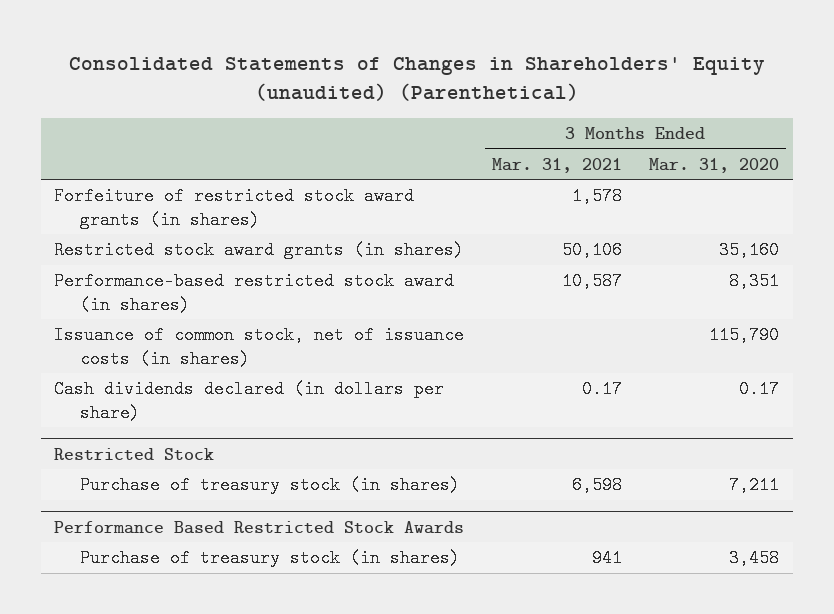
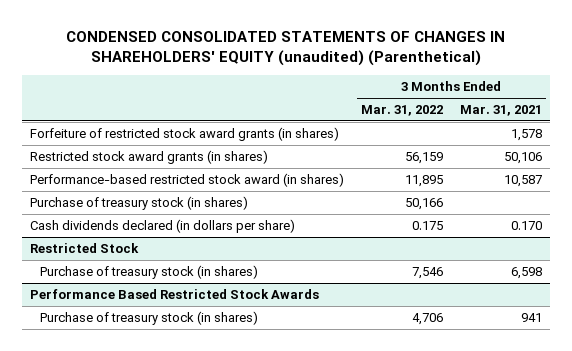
[68,56,765,102] Consolidated Statements of Changes in Shareholders' Equity (unaudited) (Parenthetical) -> [65,31,505,67] CONDENSED CONSOLIDATED STATEMENTS OF CHANGES IN SHAREHOLDERS' EQUITY (unaudited) (Parenthetical)
[649,157,780,173] Mar. 31, 2020 -> none
none -> [360,105,443,117] Mar. 31, 2022
[54,326,465,368] Issuance of common stock, net of issuance costs (in shares) -> none
none -> [30,196,249,211] Purchase of treasury stock (in shares)
[581,380,622,399] 0.17 -> [510,221,542,231] 0.170

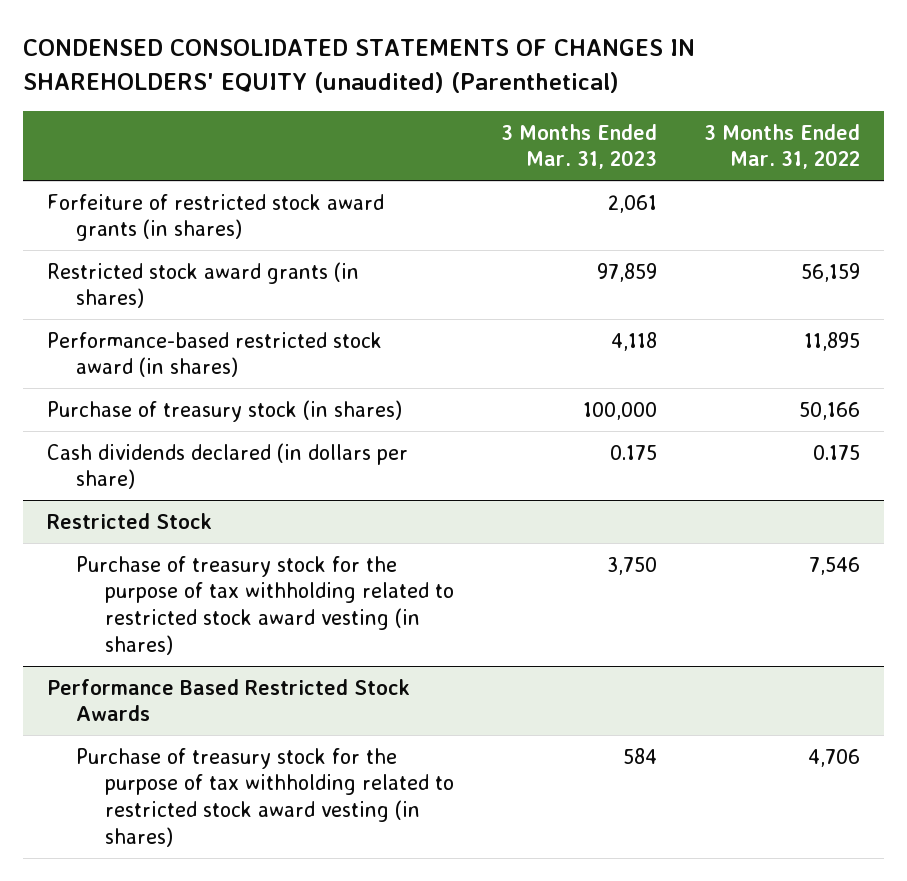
[459,105,542,117] Mar. 31, 2021 -> none
none -> [500,123,657,170] 3 Months Ended Mar. 31, 2023
[39,265,258,280] Purchase of treasury stock (in shares) -> [75,555,454,655] Purchase of treasury stock for the purpose of tax withholding related to restricted stock award vesting (in shares)
[39,311,258,326] Purchase of treasury stock (in shares) -> [75,747,454,847] Purchase of treasury stock for the purpose of tax withholding related to restricted stock award vesting (in shares)

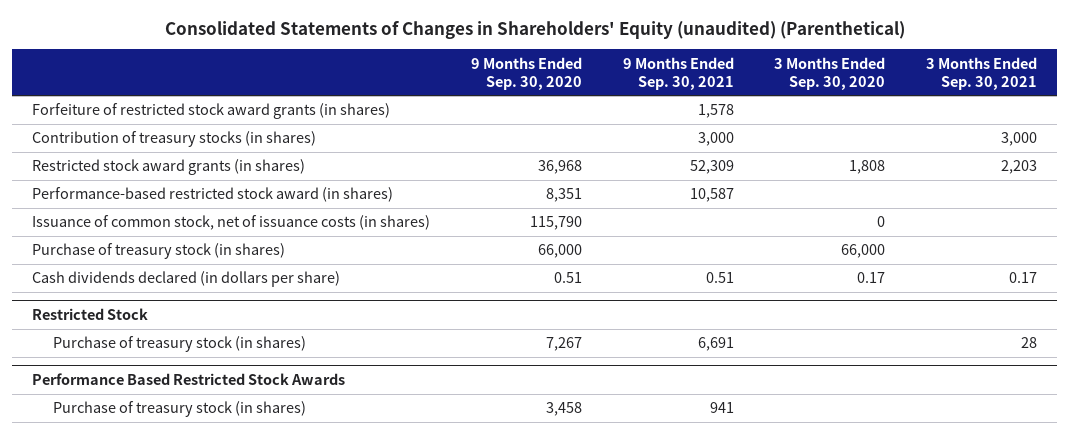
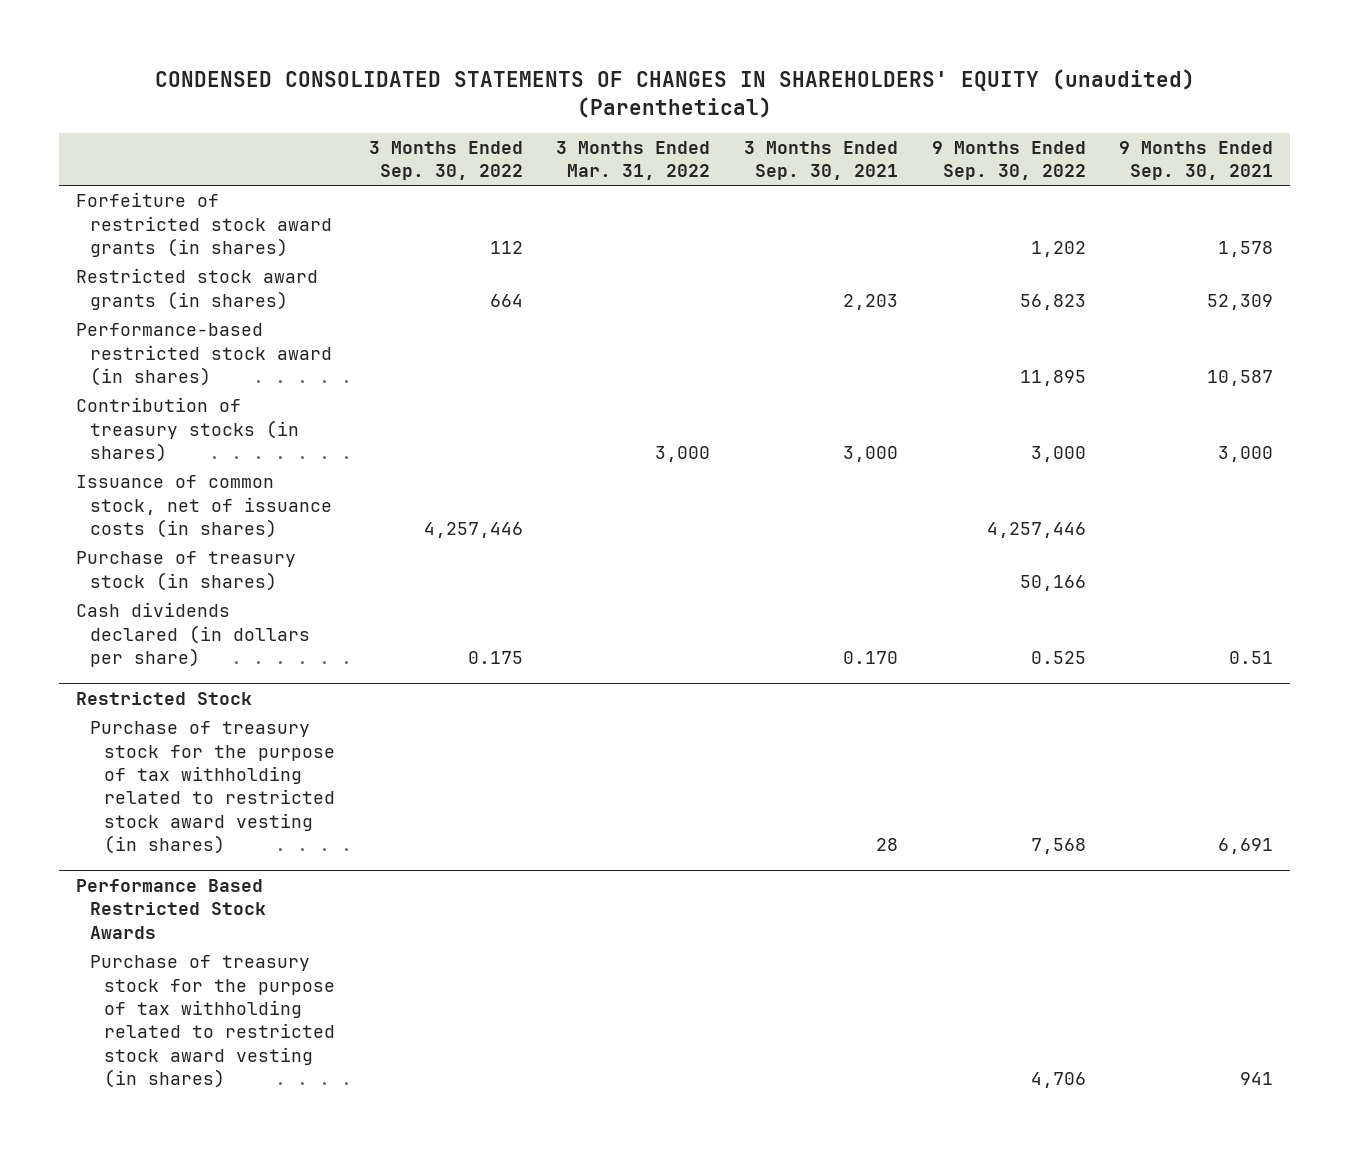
[164,20,905,39] Consolidated Statements of Changes in Shareholders' Equity (unaudited) (Parenthetical) -> [154,68,1195,118] CONDENSED CONSOLIDATED STATEMENTS OF CHANGES IN SHAREHOLDERS' EQUITY (unaudited) (Parenthetical)
[471,56,583,90] 9 Months Ended Sep. 30, 2020 -> none
[774,56,886,90] 3 Months Ended Sep. 30, 2020 -> none
none -> [368,140,523,181] 3 Months Ended Sep. 30, 2022
none -> [556,140,711,181] 3 Months Ended Mar. 31, 2022
none -> [931,140,1086,181] 9 Months Ended Sep. 30, 2022
[32,131,317,148] Contribution of treasury stocks (in shares) -> [75,397,299,462] Contribution of treasury stocks (in shares)
[1008,272,1037,284] 0.17 -> [842,650,898,664] 0.170
[52,336,306,353] Purchase of treasury stock (in shares) -> [89,721,335,854] Purchase of treasury stock for the purpose of tax withholding related to restricted stock award vesting (in shares)
[52,401,306,418] Purchase of treasury stock (in shares) -> [89,955,335,1088] Purchase of treasury stock for the purpose of tax withholding related to restricted stock award vesting (in shares)

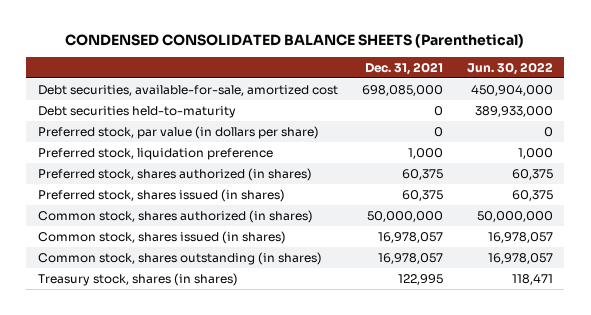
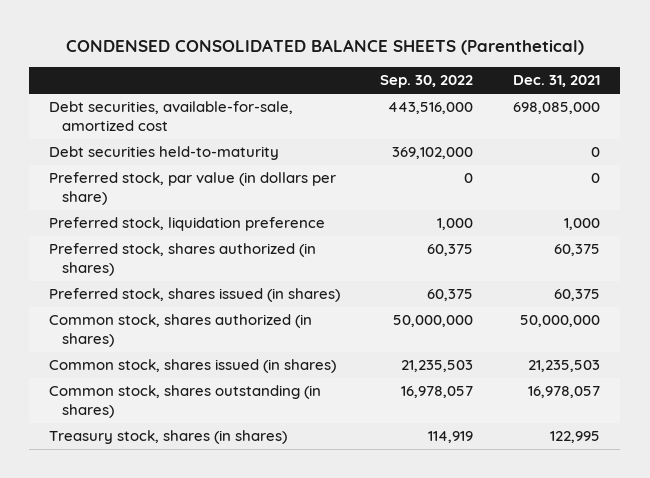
[466,61,553,75] Jun. 30, 2022 -> none
none -> [380,75,474,89] Sep. 30, 2022
[377,231,443,243] 16,978,057 -> [528,360,601,373] 21,235,503

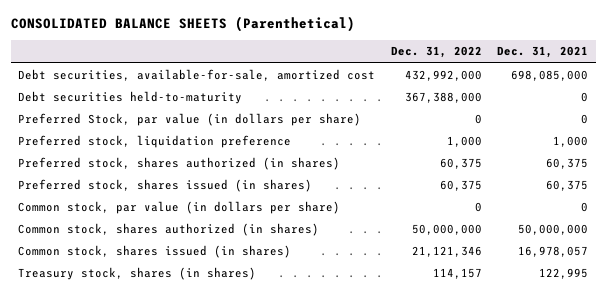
[65,39,584,56] CONDENSED CONSOLIDATED BALANCE SHEETS (Parenthetical) -> [10,16,355,33] CONSOLIDATED BALANCE SHEETS (Parenthetical)
[380,75,474,89] Sep. 30, 2022 -> none
none -> [390,46,482,59] Dec. 31, 2022
[49,172,337,205] Preferred stock, par value (in dollars per share) -> [18,113,362,127] Preferred Stock, par value (in dollars per share)
none -> [18,201,341,215] Common stock, par value (in dollars per share)
[49,385,322,418] Common stock, shares outstanding (in shares) -> none
[528,360,601,373] 21,235,503 -> [518,246,589,258] 16,978,057

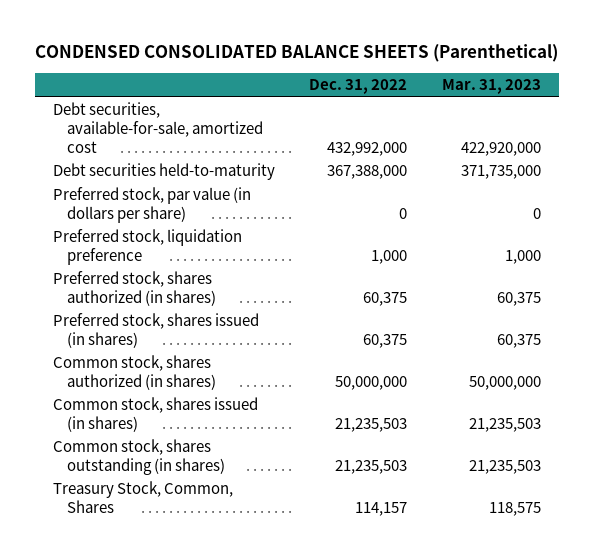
[10,16,355,33] CONSOLIDATED BALANCE SHEETS (Parenthetical) -> [35,44,559,63] CONDENSED CONSOLIDATED BALANCE SHEETS (Parenthetical)
[497,46,589,59] Dec. 31, 2021 -> none
none -> [442,79,542,95] Mar. 31, 2023
[18,113,362,127] Preferred Stock, par value (in dollars per share) -> [52,187,251,224] Preferred stock, par value (in dollars per share)
[18,201,341,215] Common stock, par value (in dollars per share) -> none
[411,246,482,258] 21,121,346 -> [335,418,408,433] 21,235,503
none -> [52,439,226,476] Common stock, shares outstanding (in shares)
[18,267,257,281] Treasury stock, shares (in shares) -> [52,481,233,514] Treasury Stock, Common, Shares

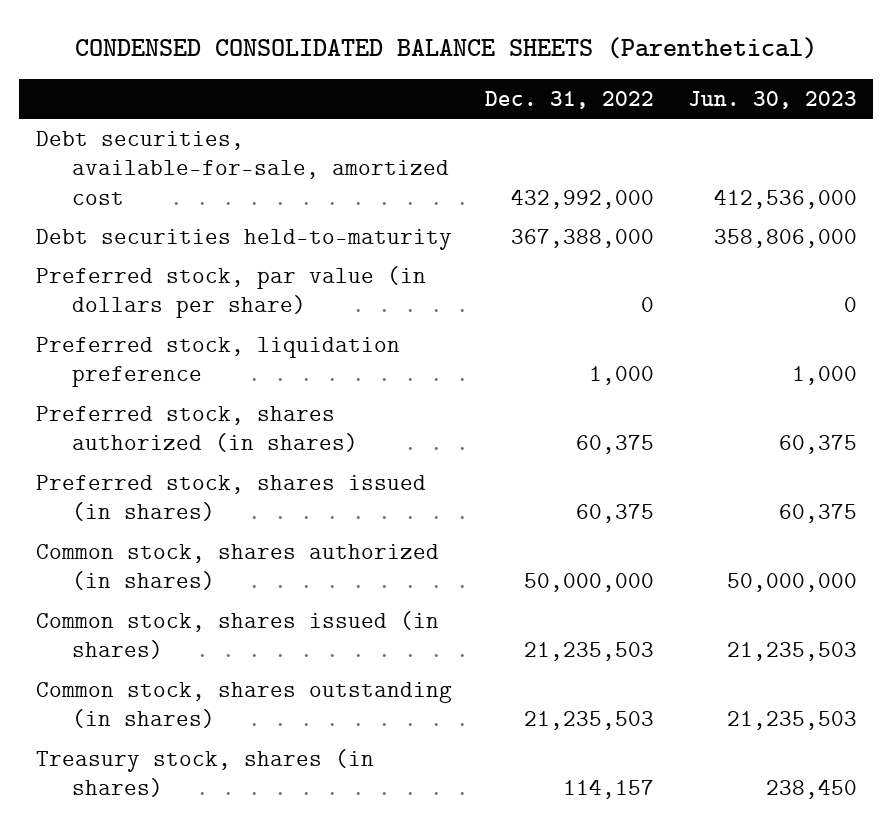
[442,79,542,95] Mar. 31, 2023 -> none
none -> [687,90,857,109] Jun. 30, 2023
[52,481,233,514] Treasury Stock, Common, Shares -> [36,748,375,798] Treasury stock, shares (in shares)

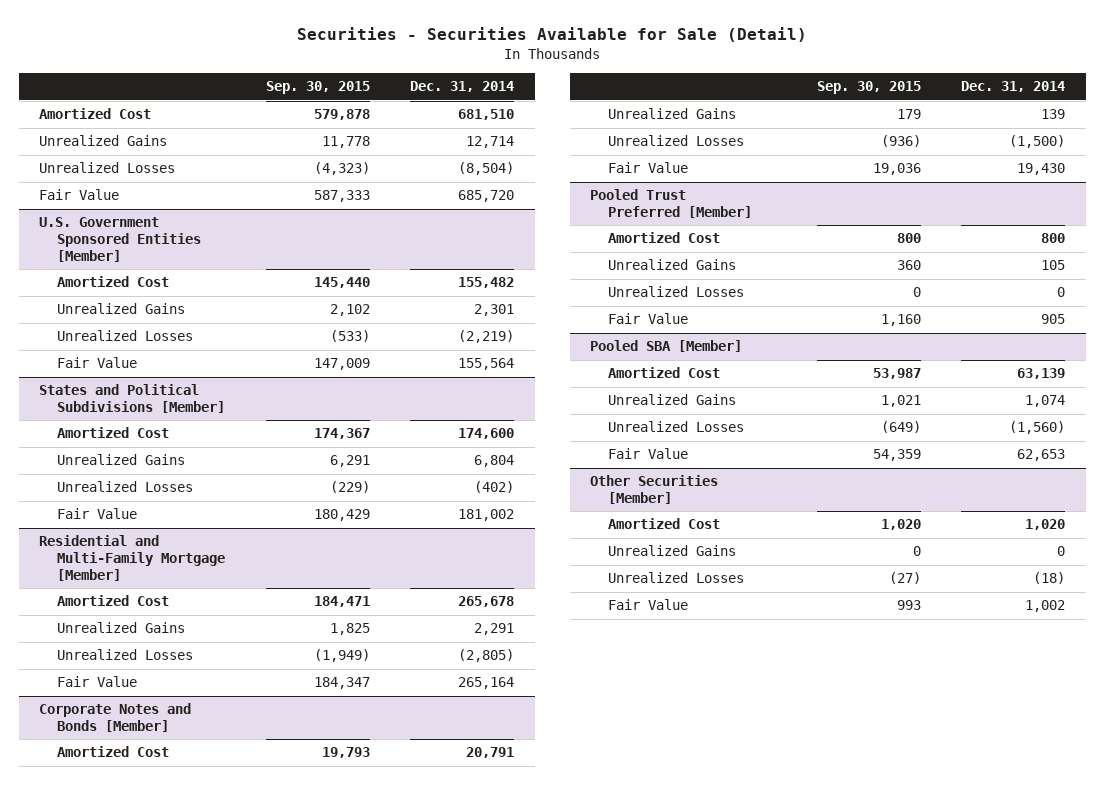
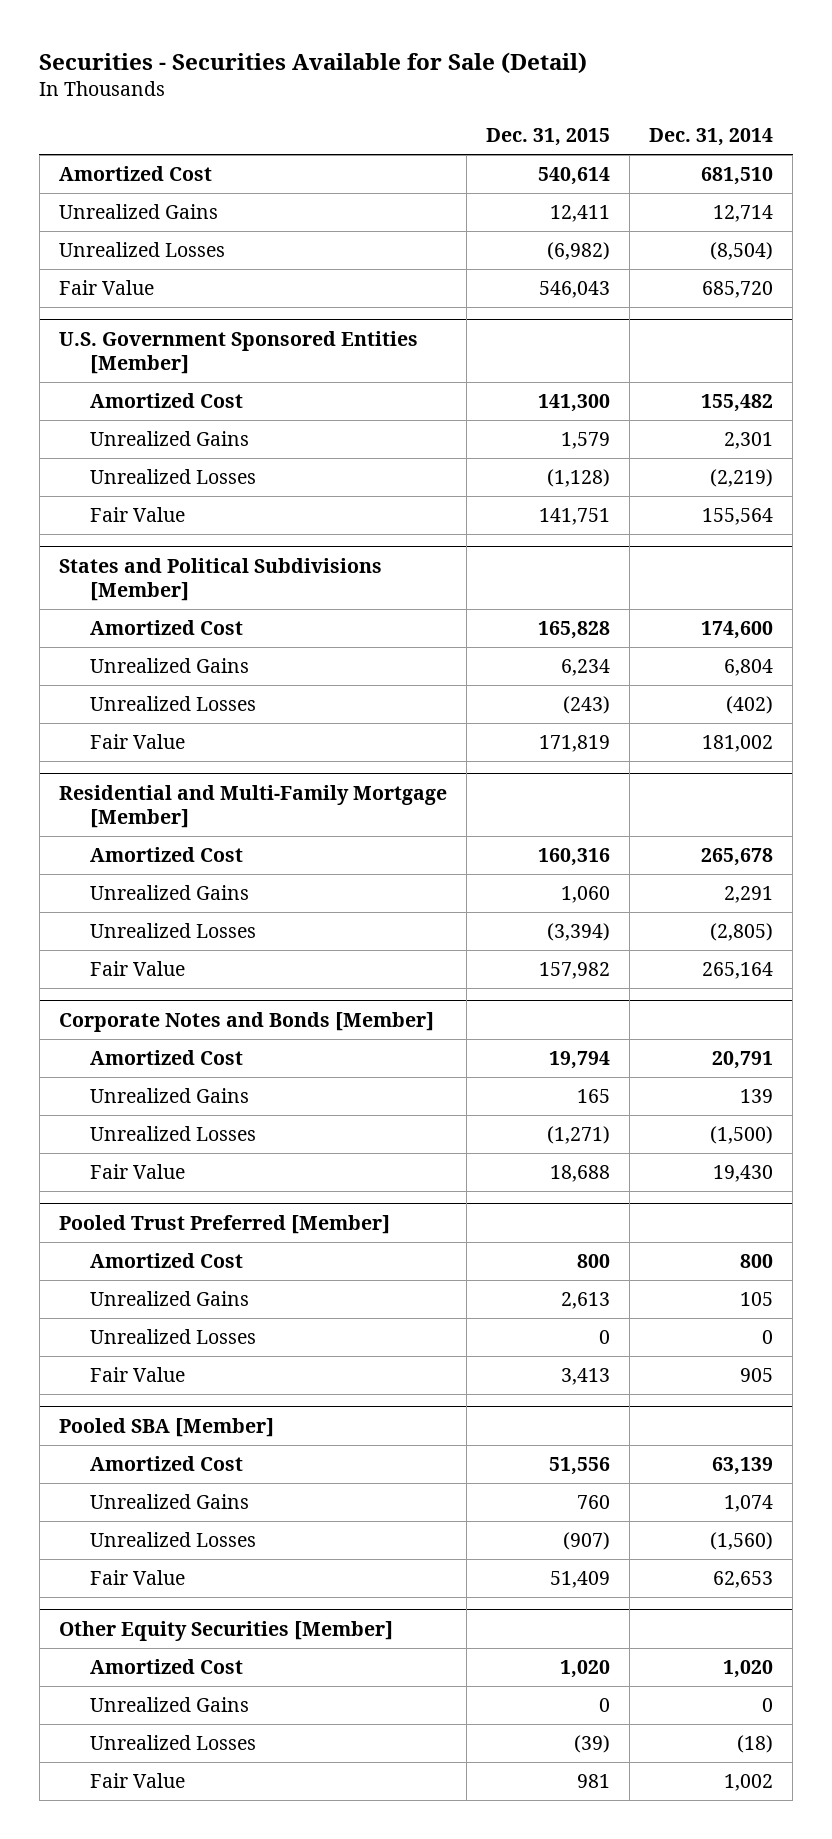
[265,81,370,95] Sep. 30, 2015 -> none
none -> [485,128,610,147] Dec. 31, 2015
[590,475,719,505] Other Securities [Member] -> [58,1620,393,1641] Other Equity Securities [Member]

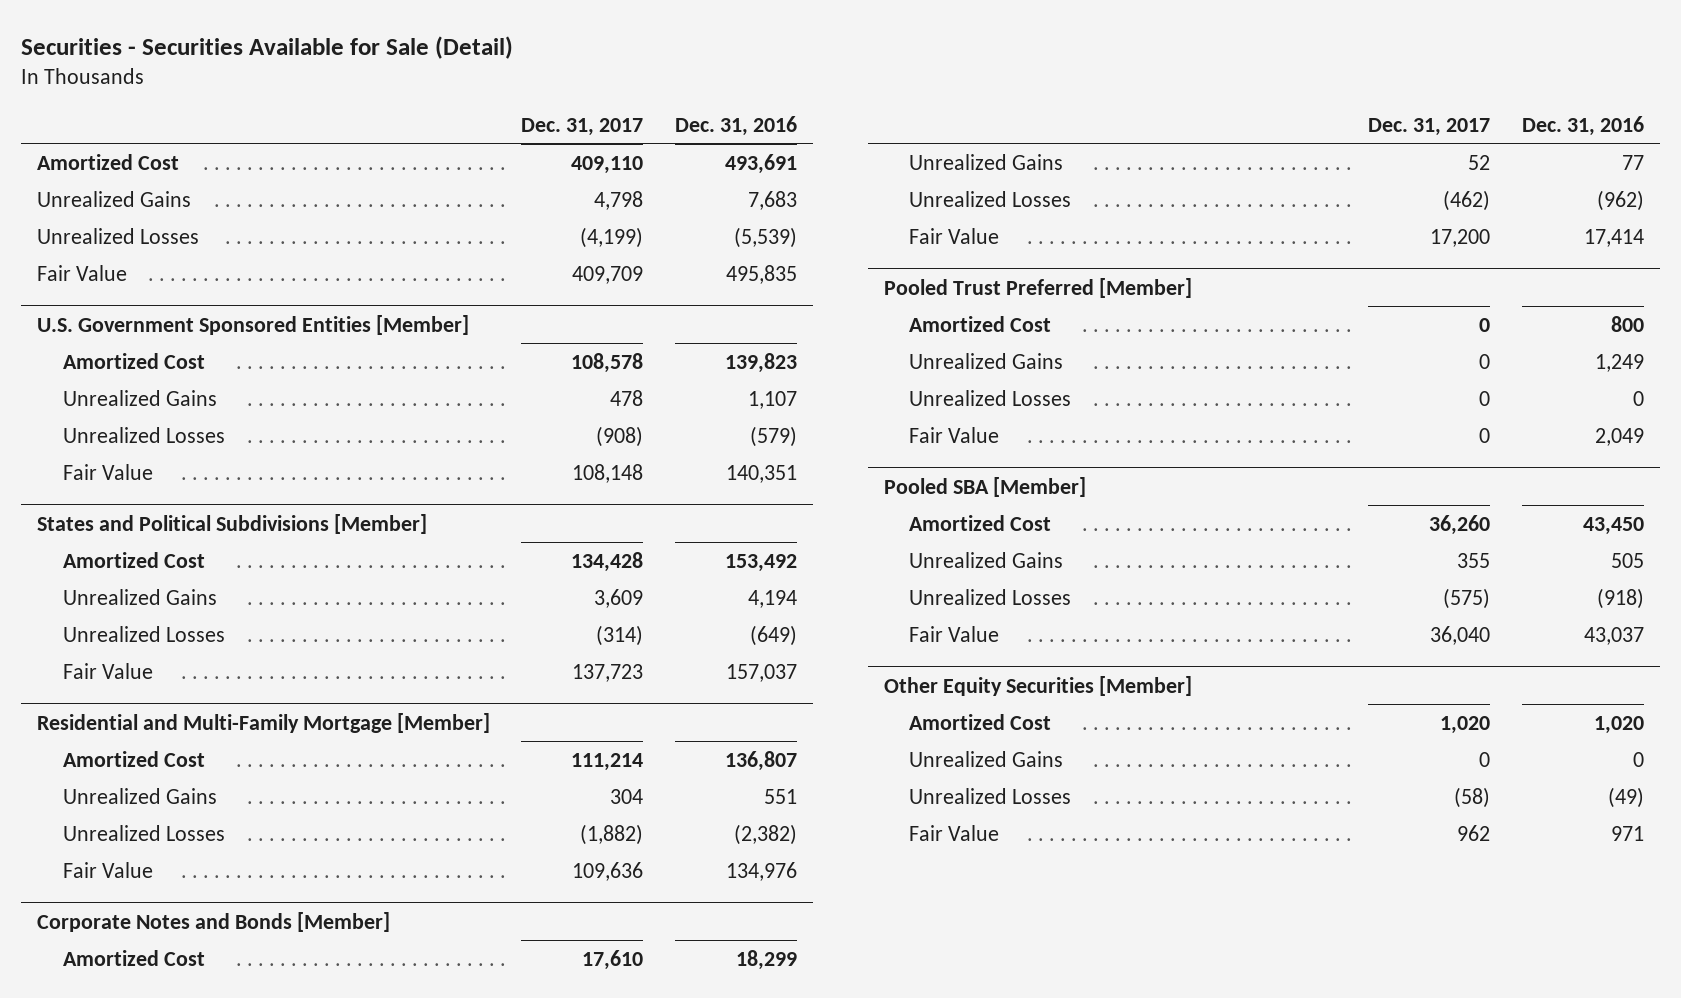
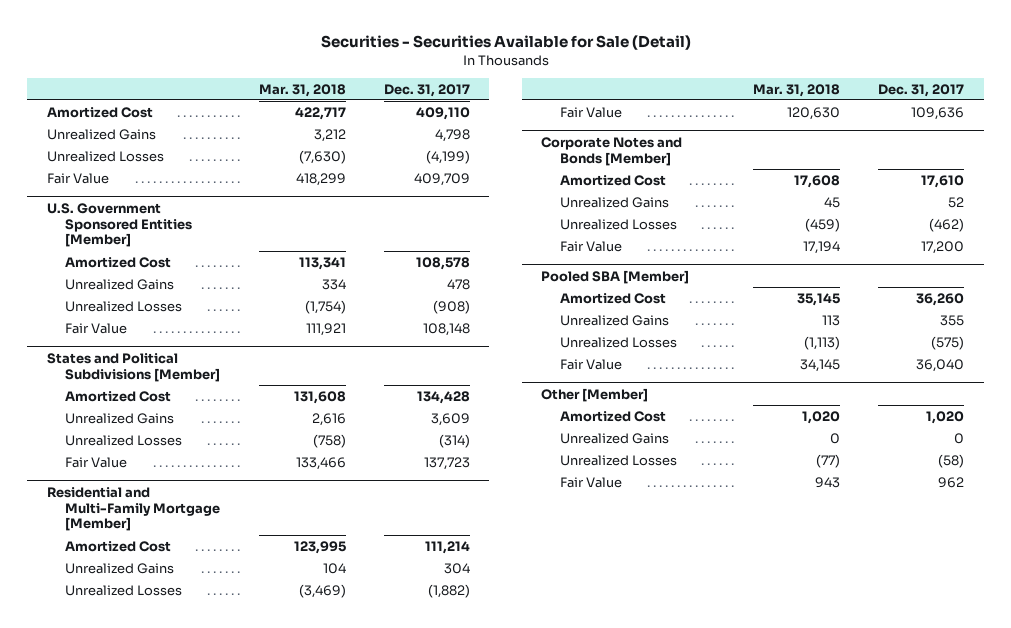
[675,115,798,136] Dec. 31, 2016 -> none
none -> [258,83,346,97] Mar. 31, 2018
[883,277,1192,298] Pooled Trust Preferred [Member] -> none
[909,315,1052,332] Amortized Cost -> none
[909,352,1064,369] Unrealized Gains -> none
[909,389,1072,406] Unrealized Losses -> none
[909,426,1000,443] Fair Value -> none
[883,675,1192,696] Other Equity Securities [Member] -> [540,387,648,402] Other [Member]

